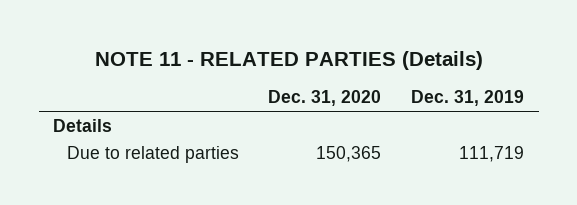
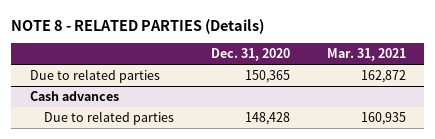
[94,50,483,70] NOTE 11 - RELATED PARTIES (Details) -> [11,18,265,34] NOTE 8 - RELATED PARTIES (Details)
[410,90,524,107] Dec. 31, 2019 -> none
none -> [326,48,406,62] Mar. 31, 2021
[53,118,113,132] Details -> none
none -> [29,91,119,102] Cash advances
none -> [43,111,174,126] Due to related parties

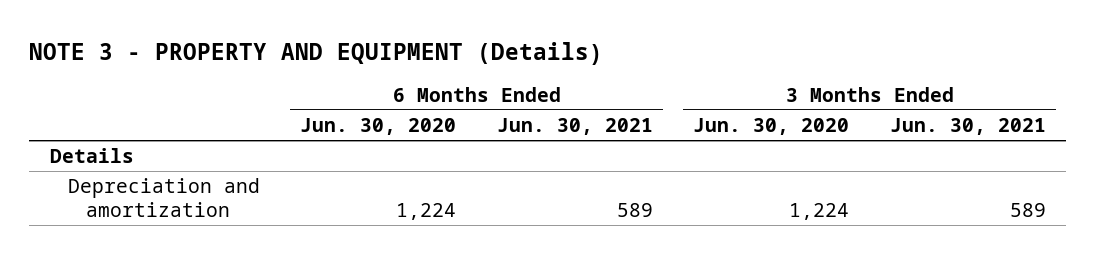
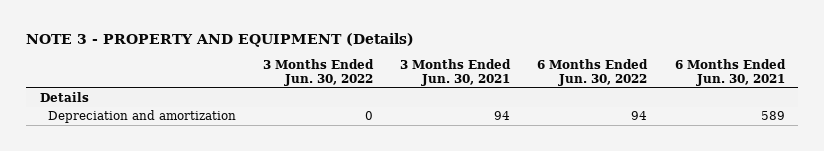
[300,118,457,136] Jun. 30, 2020 -> none
[693,118,850,136] Jun. 30, 2020 -> none
none -> [263,58,375,86] 3 Months Ended Jun. 30, 2022
none -> [537,58,649,86] 6 Months Ended Jun. 30, 2022
[1009,202,1046,217] 589 -> [494,111,511,121] 94

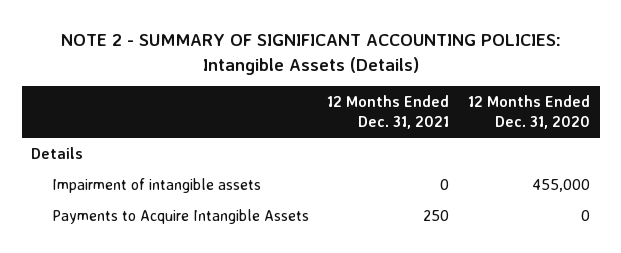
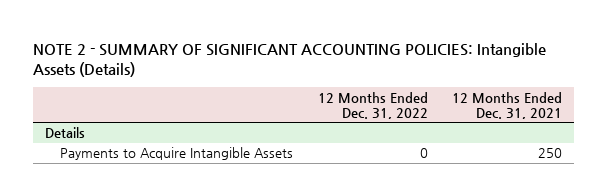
[468,95,591,130] 12 Months Ended Dec. 31, 2020 -> none
none -> [317,91,428,120] 12 Months Ended Dec. 31, 2022
[51,177,261,193] Impairment of intangible assets -> none

